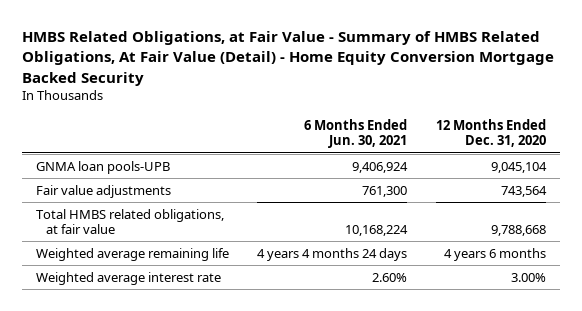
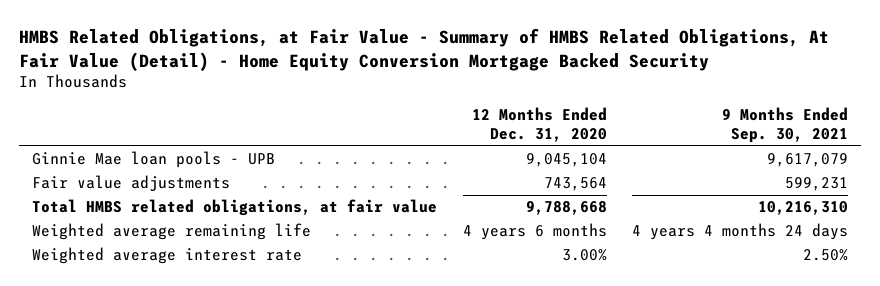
[304,119,408,149] 6 Months Ended Jun. 30, 2021 -> none
none -> [722,107,849,143] 9 Months Ended Sep. 30, 2021
[35,160,170,174] GNMA loan pools-UPB -> [31,151,275,169] Ginnie Mae loan pools - UPB

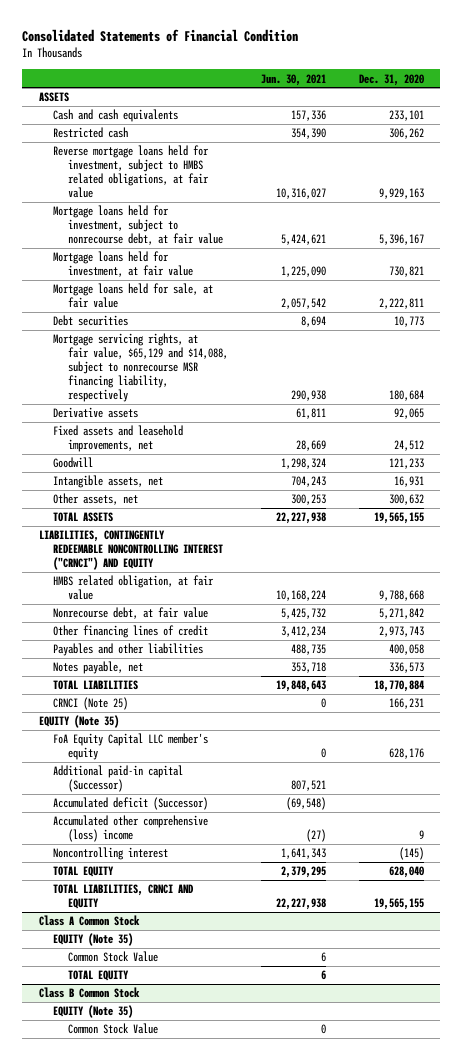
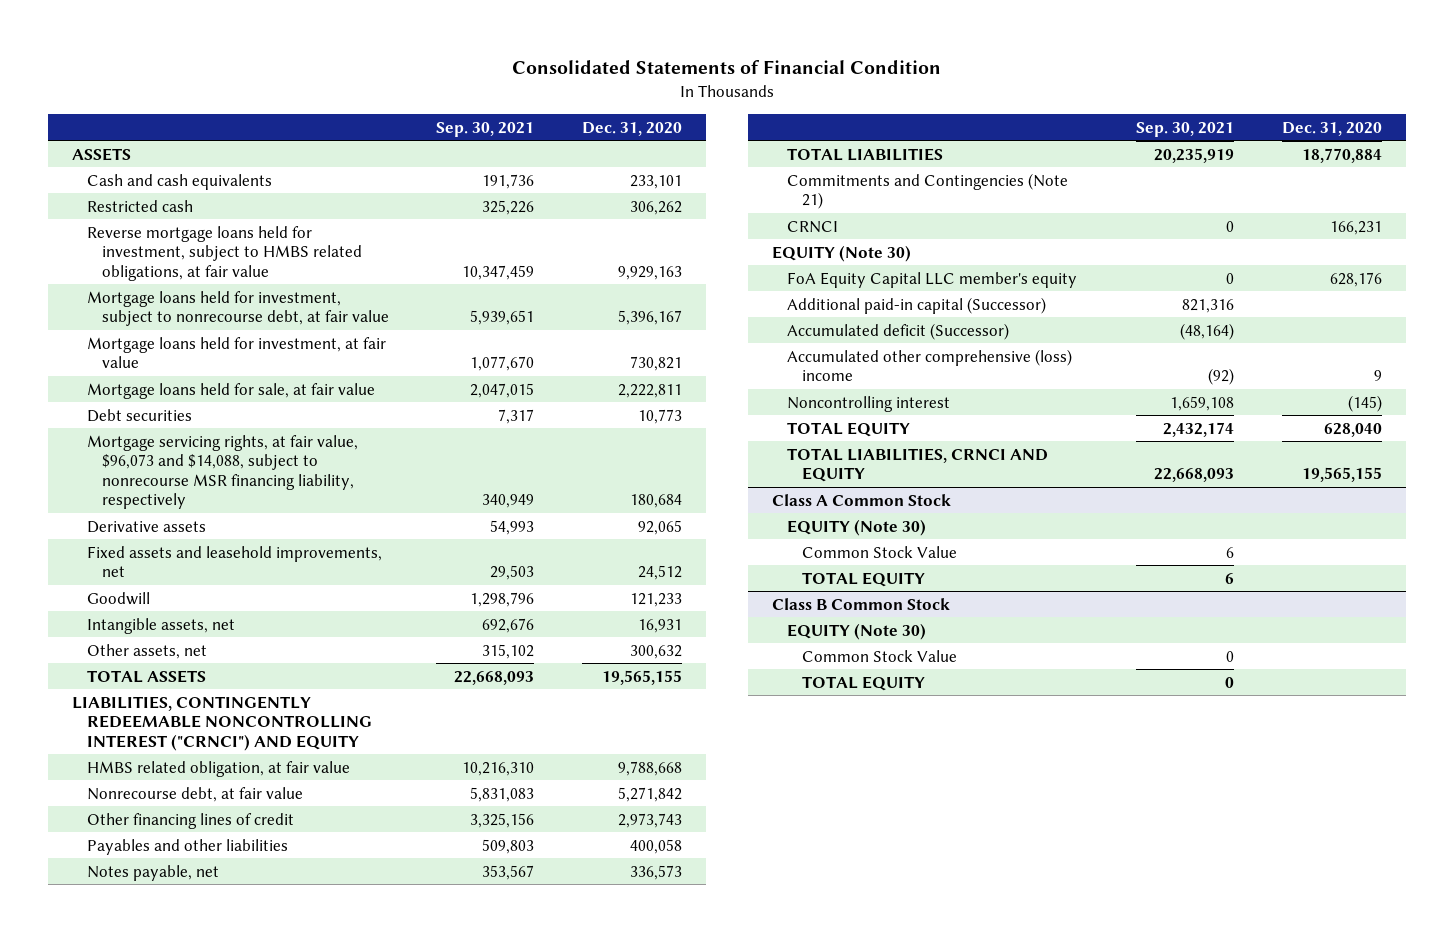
[260,73,326,86] Jun. 30, 2021 -> none
none -> [436,121,535,137] Sep. 30, 2021
[53,333,228,402] Mortgage servicing rights, at fair value, $65,129 and $14,088, subject to nonrecourse MSR financing liability, respectively -> [86,434,358,510] Mortgage servicing rights, at fair value, $96,073 and $14,088, subject to nonrecourse MSR financing liability, respectively
none -> [786,172,1068,210] Commitments and Contingencies (Note 21)
[53,697,129,711] CRNCI (Note 25) -> [786,220,838,233] CRNCI
[38,715,119,729] EQUITY (Note 35) -> [772,244,912,262] EQUITY (Note 30)
[53,933,134,947] EQUITY (Note 35) -> [786,518,926,536] EQUITY (Note 30)
[53,1005,134,1019] EQUITY (Note 35) -> [786,622,926,640] EQUITY (Note 30)
none -> [801,675,925,691] TOTAL EQUITY

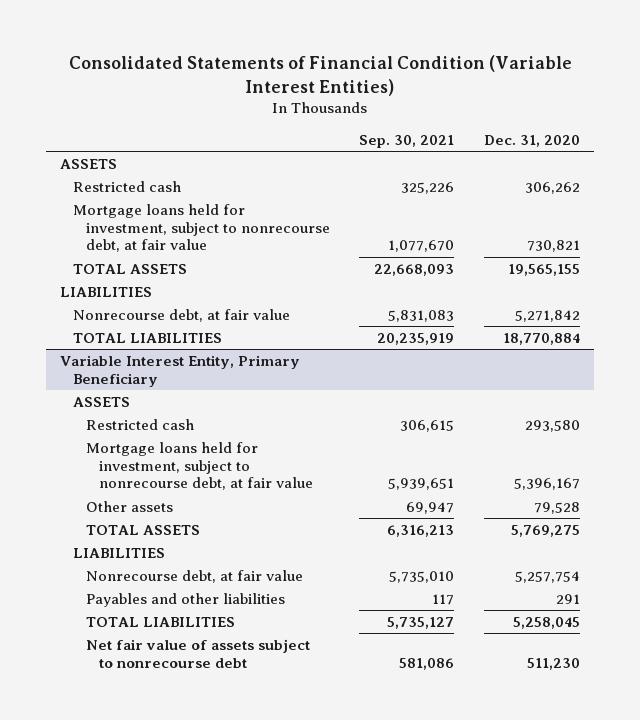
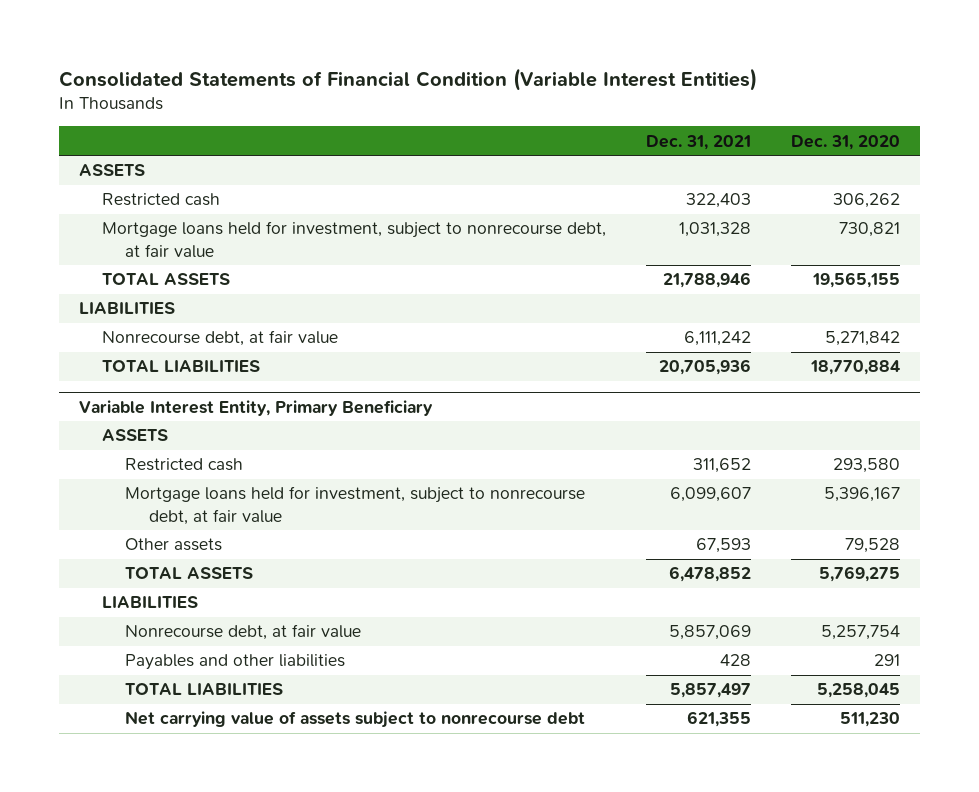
[359,134,455,148] Sep. 30, 2021 -> none
none -> [646,134,752,150] Dec. 31, 2021
[86,638,311,668] Net fair value of assets subject to nonrecourse debt -> [125,711,586,729] Net carrying value of assets subject to nonrecourse debt

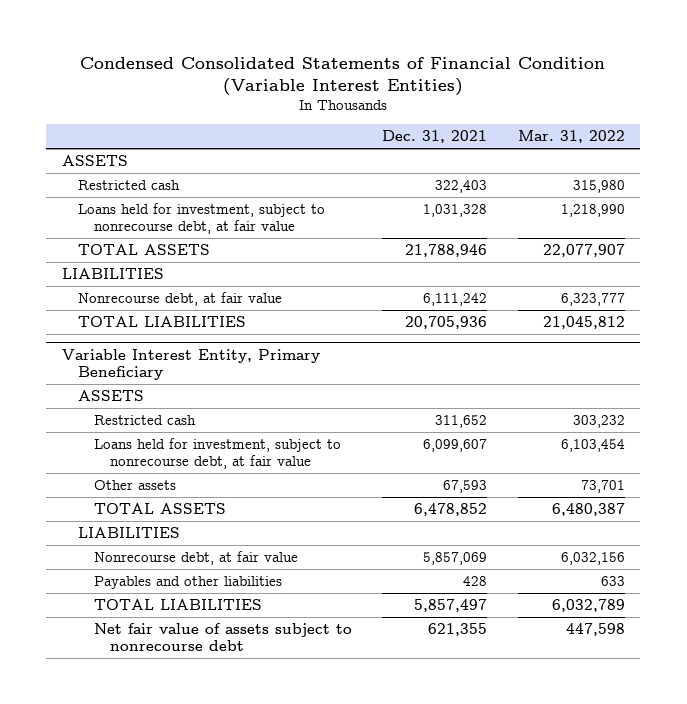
[58,67,757,91] Consolidated Statements of Financial Condition (Variable Interest Entities) -> [80,56,606,96] Condensed Consolidated Statements of Financial Condition (Variable Interest Entities)
[791,134,901,150] Dec. 31, 2020 -> none
none -> [517,130,625,144] Mar. 31, 2022
[101,221,606,258] Mortgage loans held for investment, subject to nonrecourse debt, at fair value -> [77,202,325,235] Loans held for investment, subject to nonrecourse debt, at fair value
[125,486,586,525] Mortgage loans held for investment, subject to nonrecourse debt, at fair value -> [93,437,341,470] Loans held for investment, subject to nonrecourse debt, at fair value
[125,711,586,729] Net carrying value of assets subject to nonrecourse debt -> [93,622,352,652] Net fair value of assets subject to nonrecourse debt

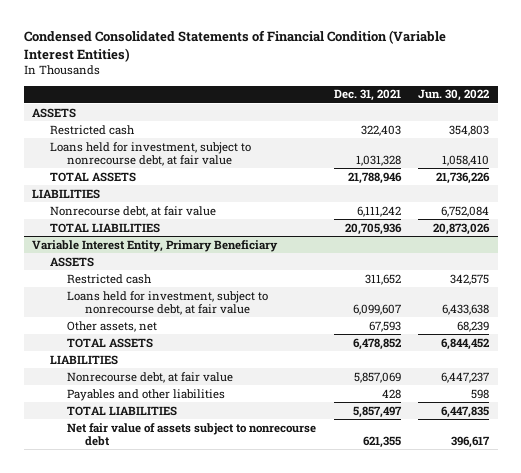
[517,130,625,144] Mar. 31, 2022 -> none
none -> [418,89,490,102] Jun. 30, 2022
[93,479,176,490] Other assets -> [67,320,158,332] Other assets, net

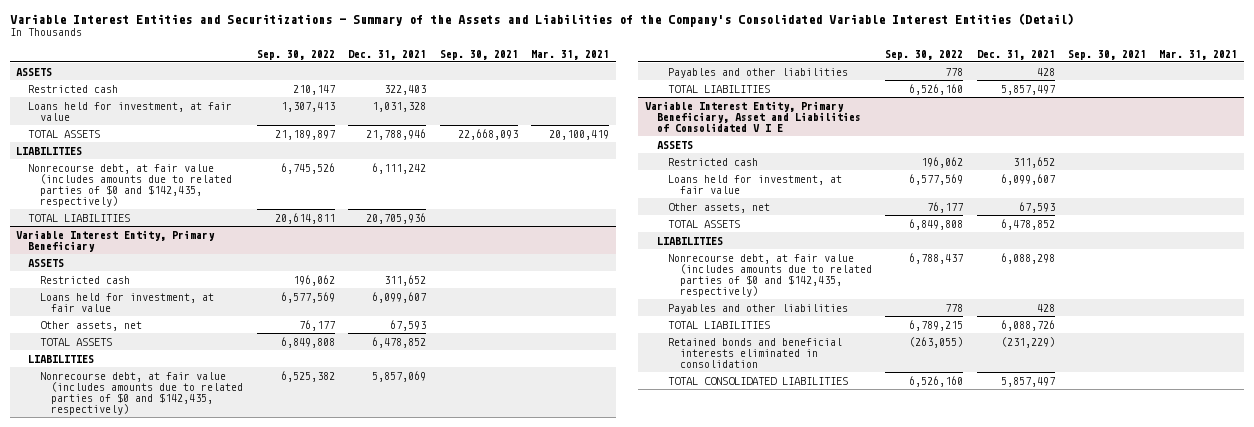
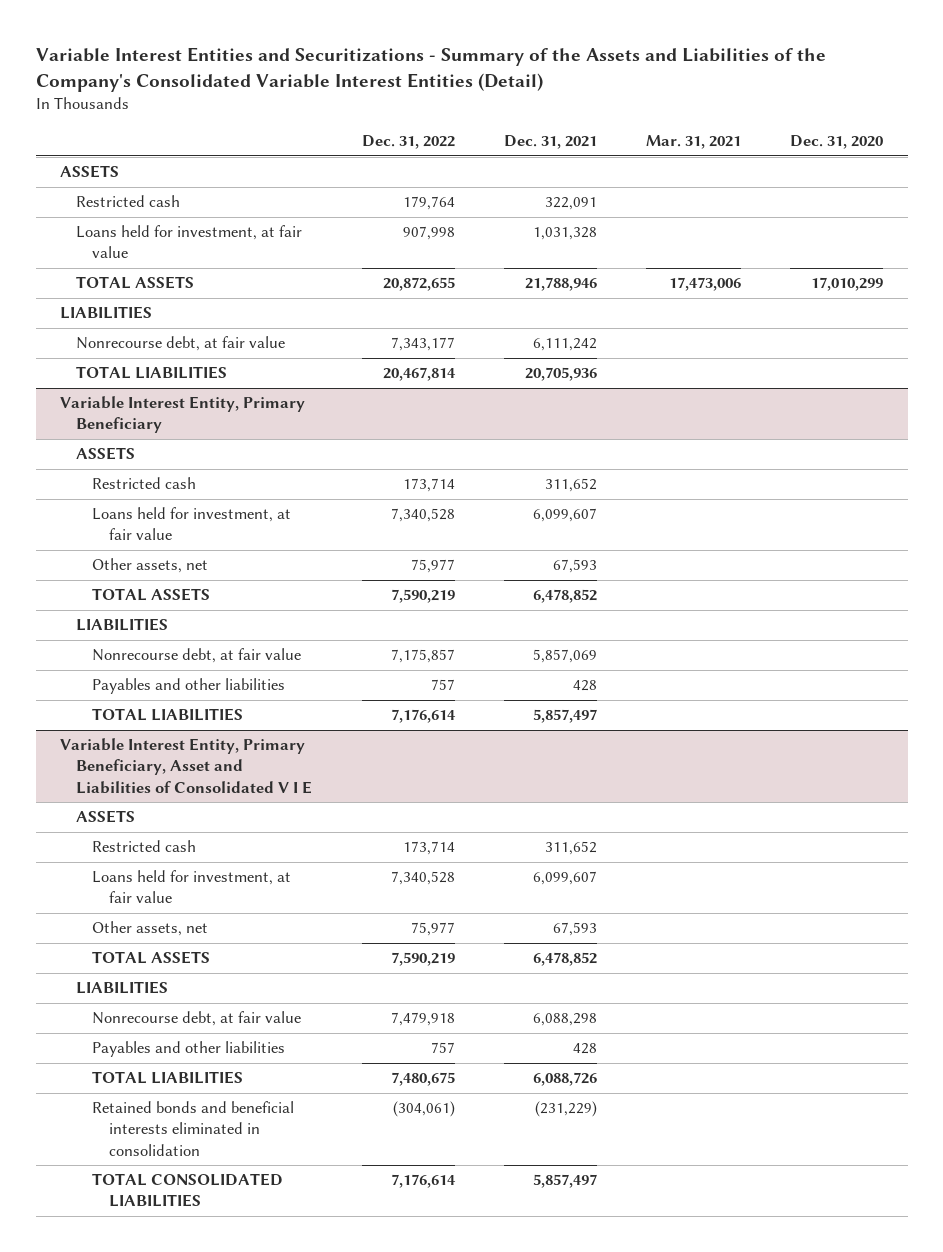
[256,49,335,60] Sep. 30, 2022 -> none
[439,49,518,60] Sep. 30, 2021 -> none
none -> [361,135,455,150] Dec. 31, 2022
none -> [790,135,884,150] Dec. 31, 2020
[384,84,427,95] 322,403 -> [544,197,597,211] 322,091
[548,129,609,140] 20,100,419 -> [668,277,741,292] 17,473,006
[28,163,232,207] Nonrecourse debt, at fair value (includes amounts due to related parties of $0 and $142,435, respectively) -> [76,336,286,352] Nonrecourse debt, at fair value
[39,371,244,415] Nonrecourse debt, at fair value (includes amounts due to related parties of $0 and $142,435, respectively) -> [92,648,302,664] Nonrecourse debt, at fair value
[668,253,872,297] Nonrecourse debt, at fair value (includes amounts due to related parties of $0 and $142,435, respectively) -> [92,1011,302,1027] Nonrecourse debt, at fair value

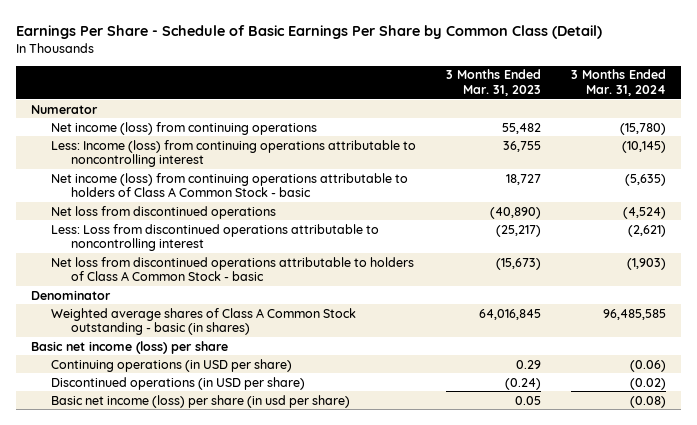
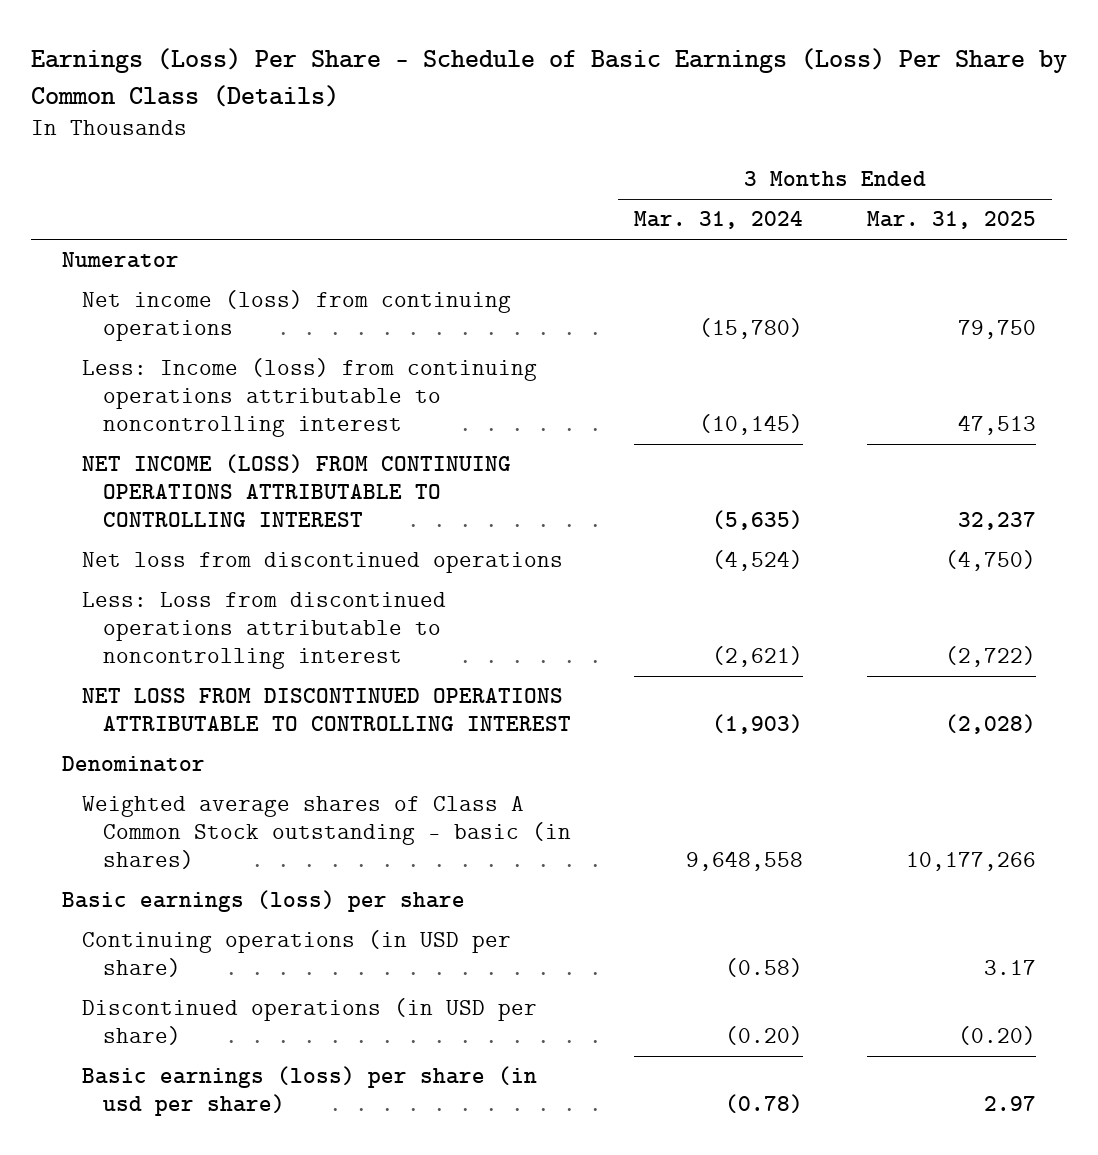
[16,25,603,40] Earnings Per Share - Schedule of Basic Earnings Per Share by Common Class (Detail) -> [30,48,1067,107] Earnings (Loss) Per Share - Schedule of Basic Earnings (Loss) Per Share by Common Class (Details)
[446,69,542,97] 3 Months Ended Mar. 31, 2023 -> none
none -> [866,211,1036,230] Mar. 31, 2025
[51,172,409,198] Net income (loss) from continuing operations attributable to holders of Class A Common Stock - basic -> [82,454,512,528] NET INCOME (LOSS) FROM CONTINUING OPERATIONS ATTRIBUTABLE TO CONTROLLING INTEREST
[51,256,415,282] Net loss from discontinued operations attributable to holders of Class A Common Stock - basic -> [82,688,571,732] NET LOSS FROM DISCONTINUED OPERATIONS ATTRIBUTABLE TO CONTROLLING INTEREST
[603,308,667,320] 96,485,585 -> [686,851,804,872] 9,648,558
[31,340,229,354] Basic net income (loss) per share -> [62,890,466,913] Basic earnings (loss) per share
[630,359,667,372] (0.06) -> [725,958,804,978] (0.58)
[630,377,667,390] (0.02) -> [725,1026,804,1046] (0.20)
[51,394,351,408] Basic net income (loss) per share (in usd per share) -> [82,1066,538,1117] Basic earnings (loss) per share (in usd per share)
[630,395,667,408] (0.08) -> [725,1094,804,1114] (0.78)

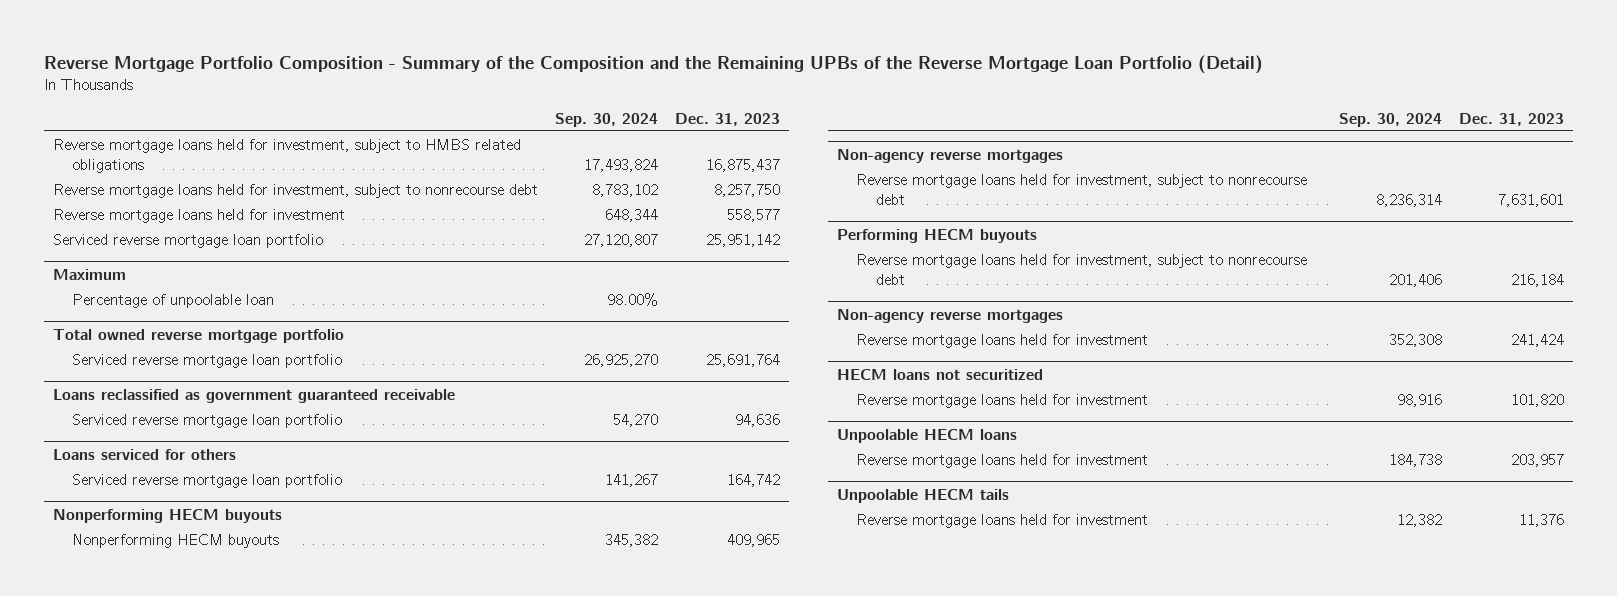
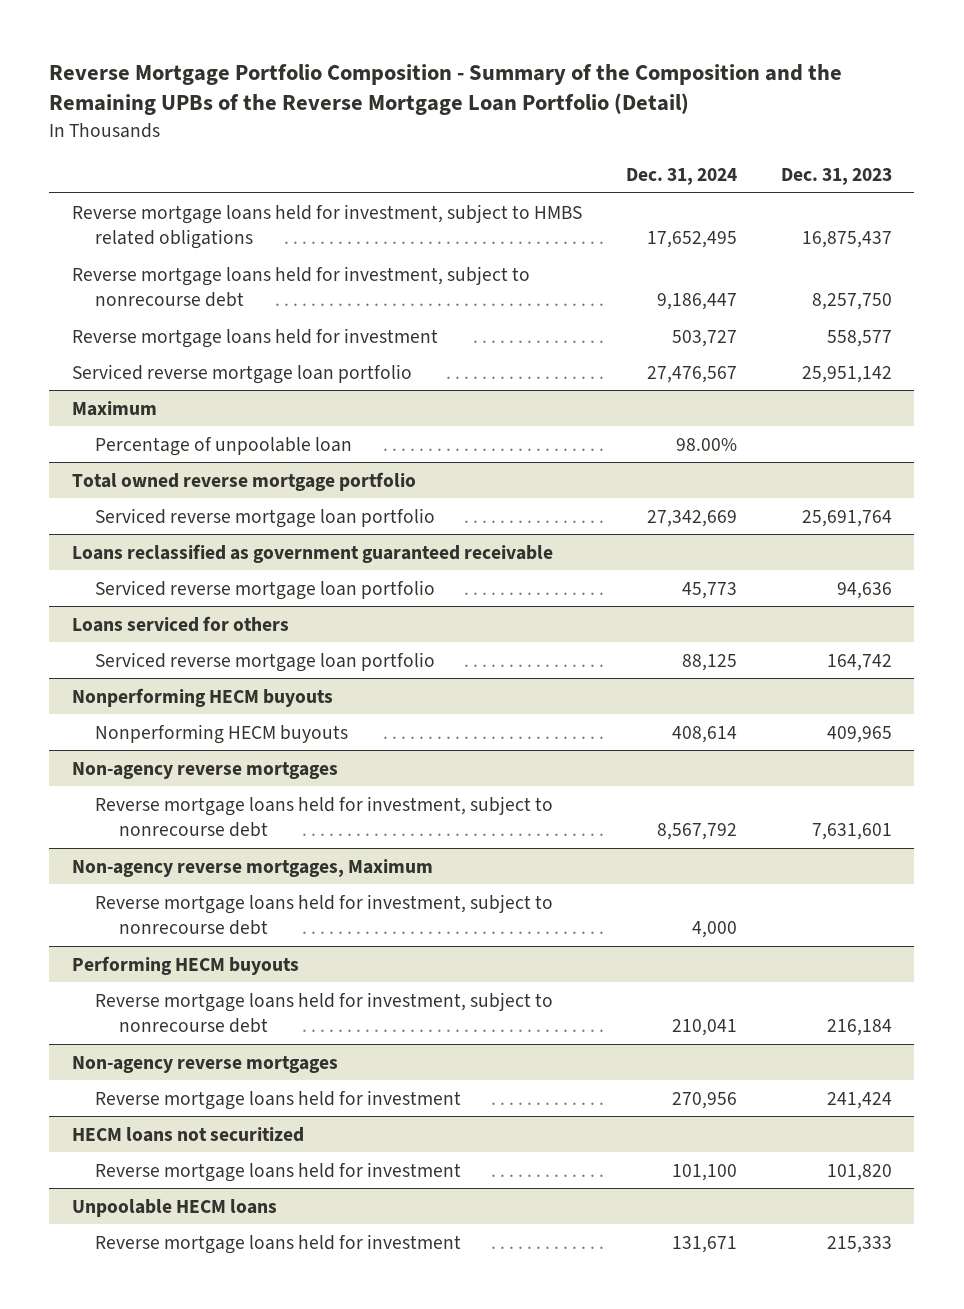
[554,112,658,127] Sep. 30, 2024 -> none
none -> [625,168,737,186] Dec. 31, 2024
none -> [71,858,433,877] Non-agency reverse mortgages, Maximum
none -> [95,893,554,936] Reverse mortgage loans held for investment, subject to nonrecourse debt
[836,488,1009,503] Unpoolable HECM tails -> none
[856,514,1149,529] Reverse mortgage loans held for investment -> none
[1510,454,1564,468] 203,957 -> [827,1235,893,1253] 215,333

